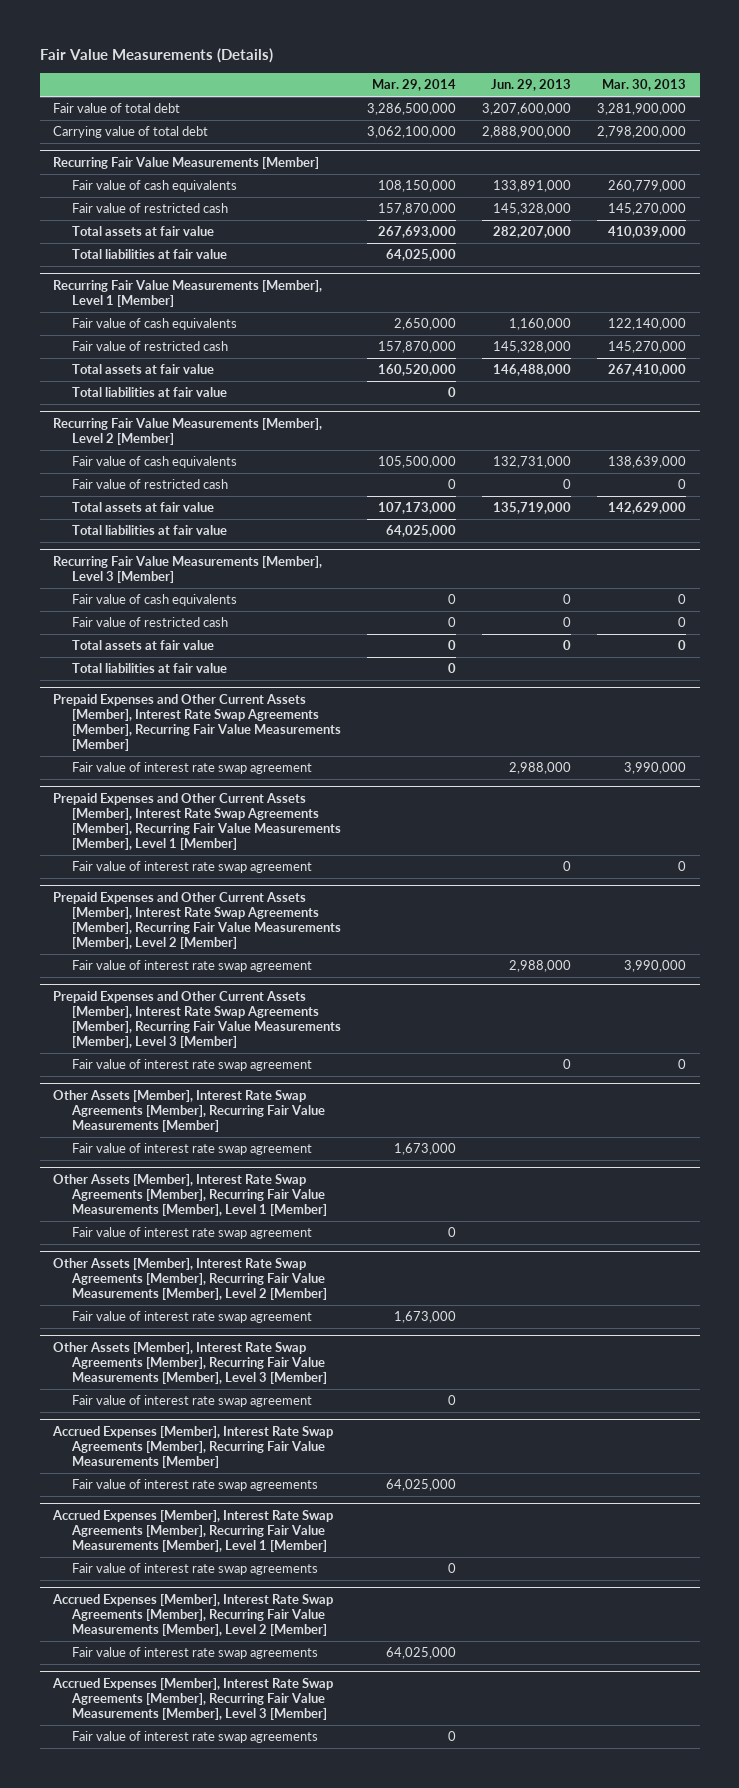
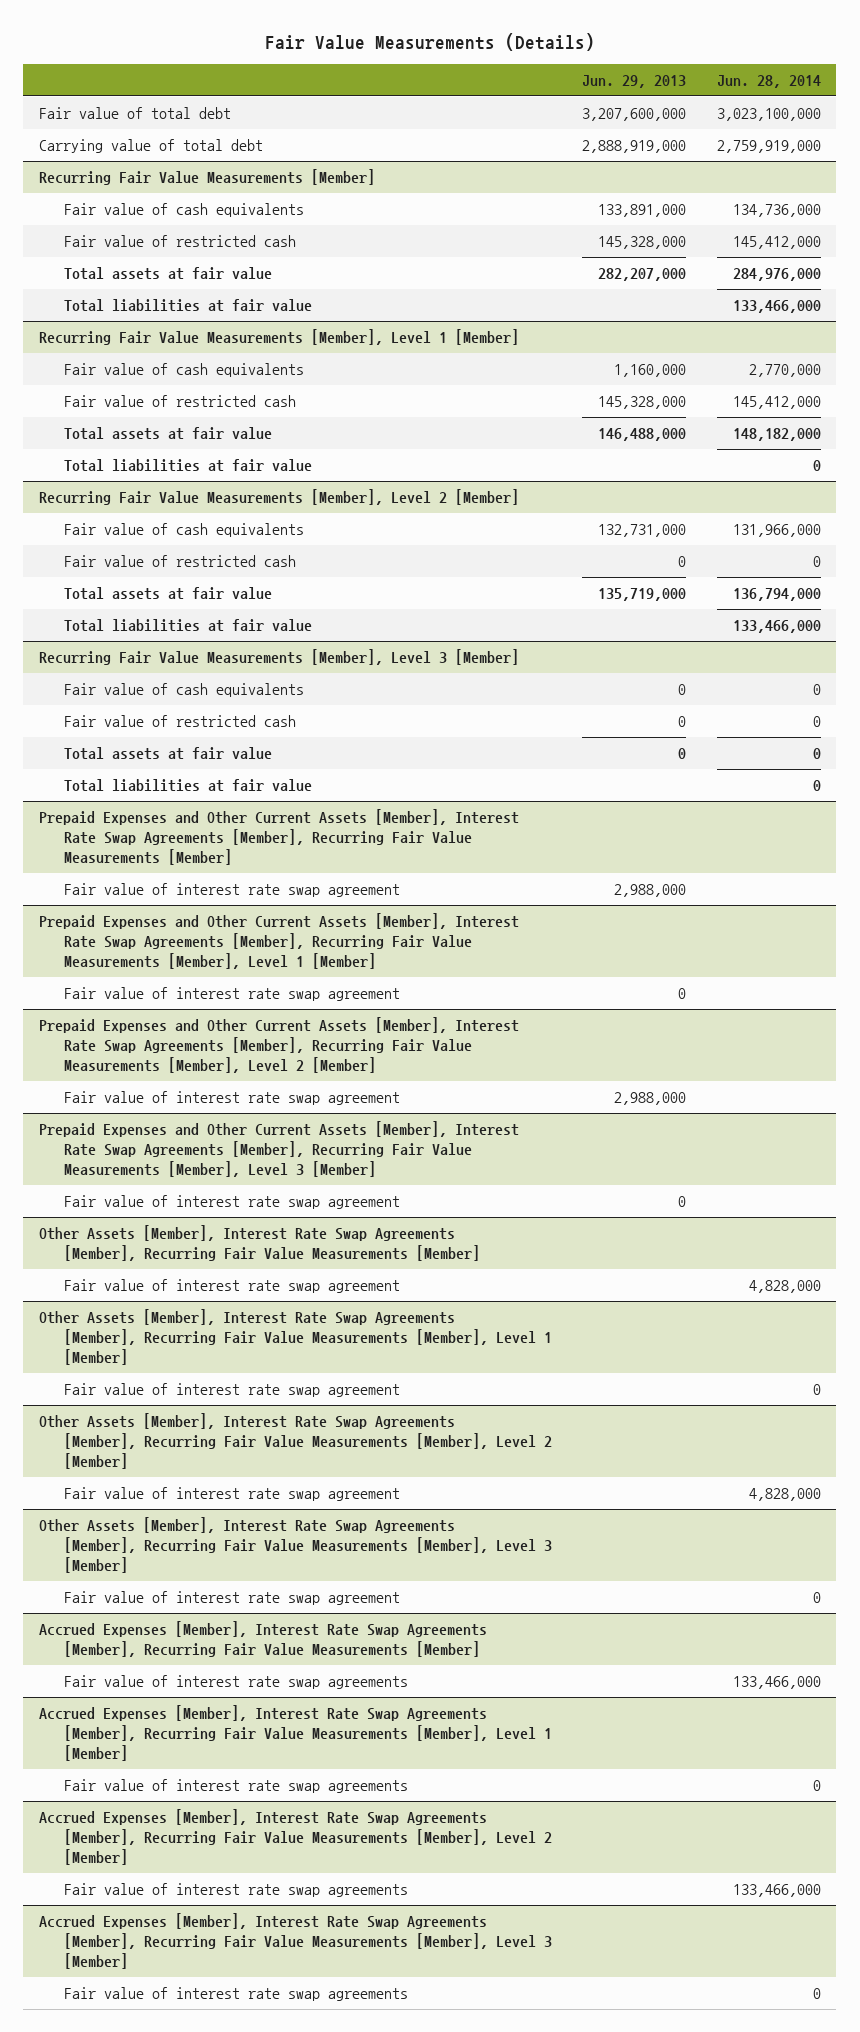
[372,79,457,92] Mar. 29, 2014 -> none
[602,79,687,92] Mar. 30, 2013 -> none
none -> [717,75,822,89] Jun. 28, 2014
[482,126,572,139] 2,888,900,000 -> [582,140,687,154] 2,888,919,000

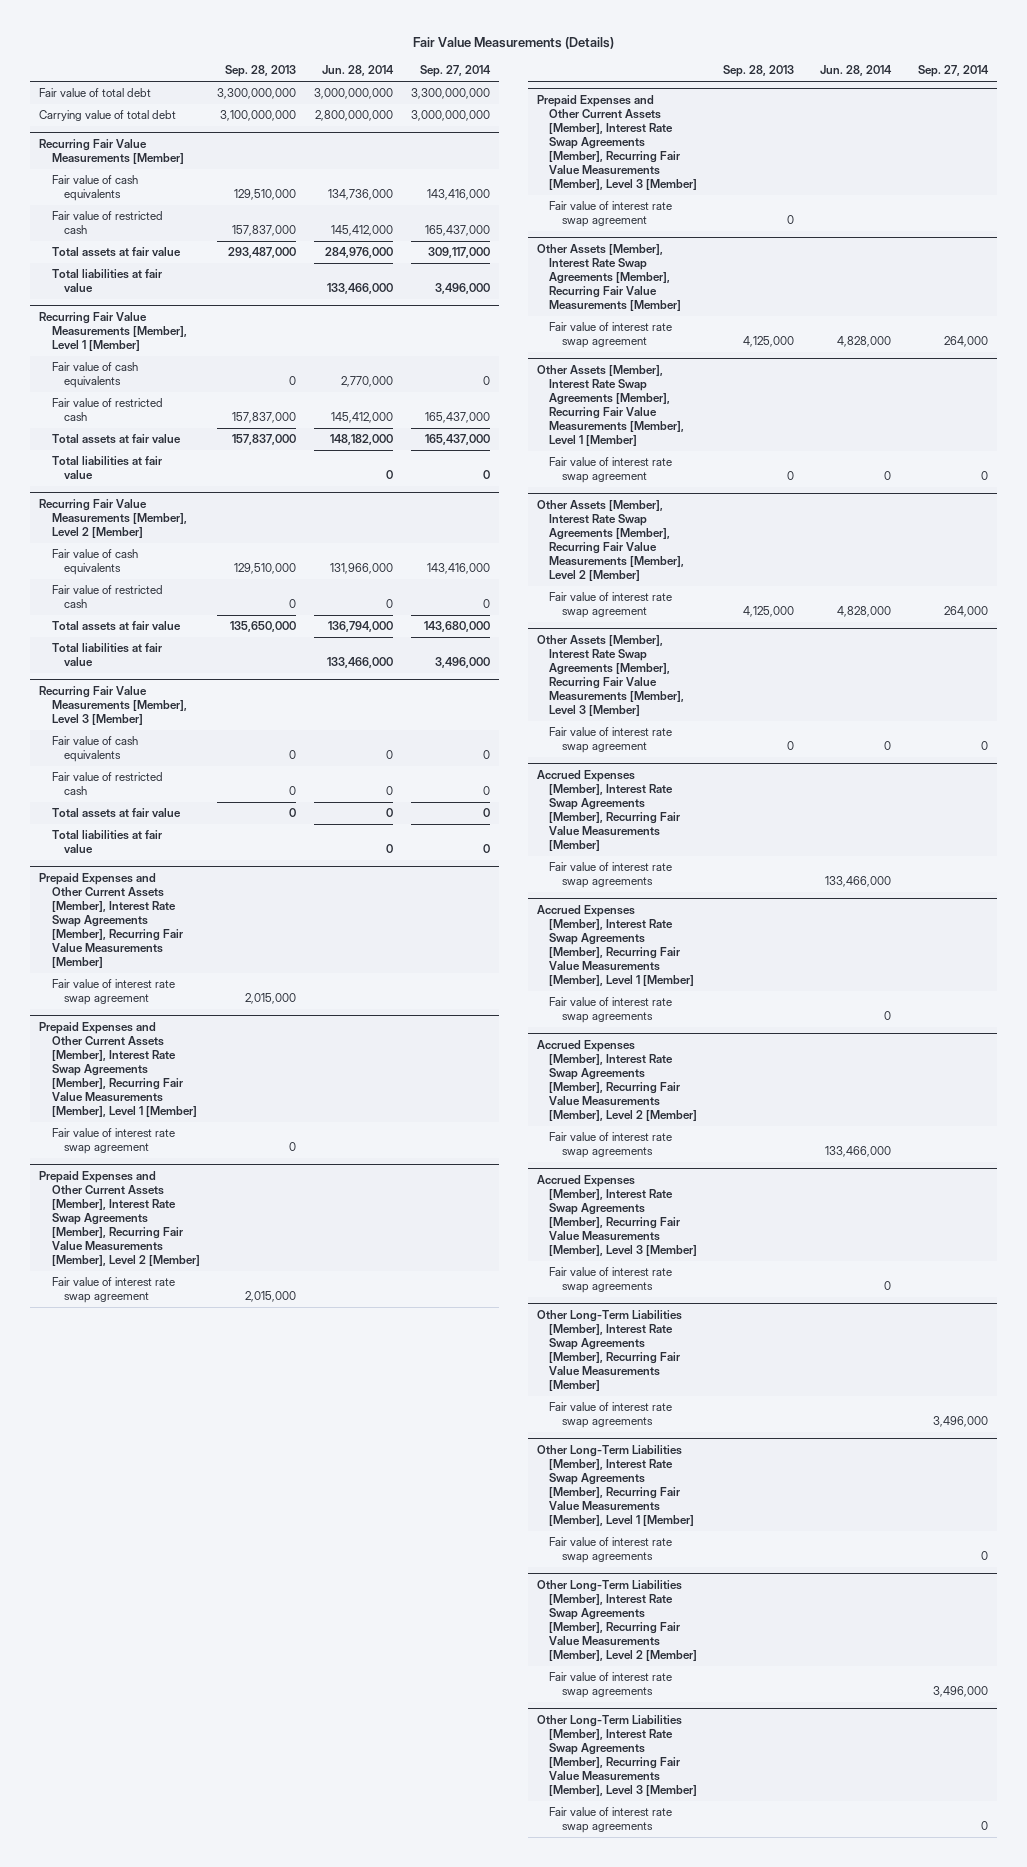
[582,75,687,89] Jun. 29, 2013 -> none
none -> [225,65,297,78] Sep. 28, 2013
none -> [420,65,492,78] Sep. 27, 2014
[717,108,822,122] 3,023,100,000 -> [314,88,394,100] 3,000,000,000
[717,140,822,154] 2,759,919,000 -> [315,110,394,122] 2,800,000,000
none -> [536,1310,682,1391] Other Long-Term Liabilities [Member], Interest Rate Swap Agreements [Member], Recurring Fair Value Measurements [Member]
none -> [549,1402,673,1429] Fair value of interest rate swap agreements
none -> [536,1445,695,1526] Other Long-Term Liabilities [Member], Interest Rate Swap Agreements [Member], Recurring Fair Value Measurements [Member], Level 1 [Member]
none -> [549,1537,673,1564] Fair value of interest rate swap agreements
none -> [536,1580,698,1661] Other Long-Term Liabilities [Member], Interest Rate Swap Agreements [Member], Recurring Fair Value Measurements [Member], Level 2 [Member]
none -> [549,1672,673,1699] Fair value of interest rate swap agreements
none -> [536,1715,698,1796] Other Long-Term Liabilities [Member], Interest Rate Swap Agreements [Member], Recurring Fair Value Measurements [Member], Level 3 [Member]
none -> [549,1807,673,1834] Fair value of interest rate swap agreements

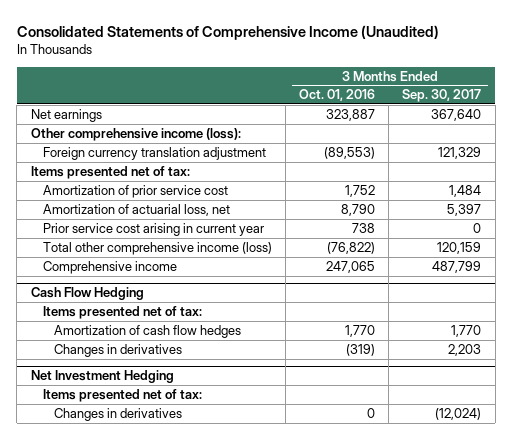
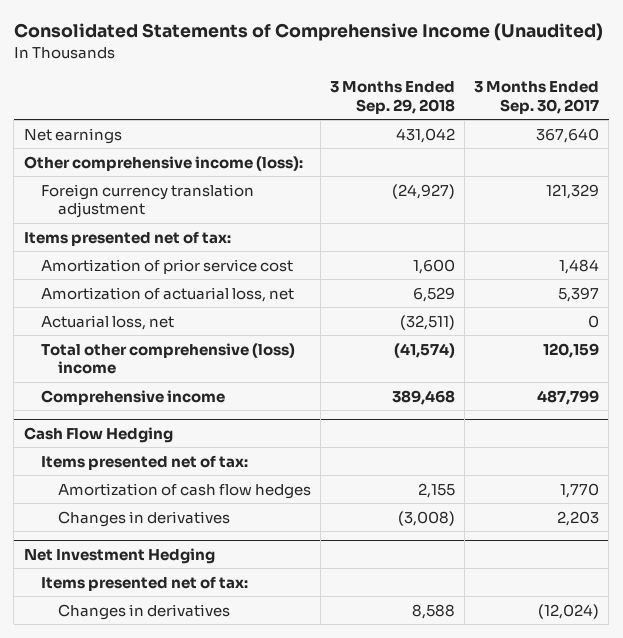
[298,89,375,102] Oct. 01, 2016 -> none
none -> [329,81,455,114] 3 Months Ended Sep. 29, 2018
[42,222,264,236] Prior service cost arising in current year -> none
none -> [40,314,174,330] Actuarial loss, net
[42,241,272,255] Total other comprehensive income (loss) -> [40,342,295,374] Total other comprehensive (loss) income

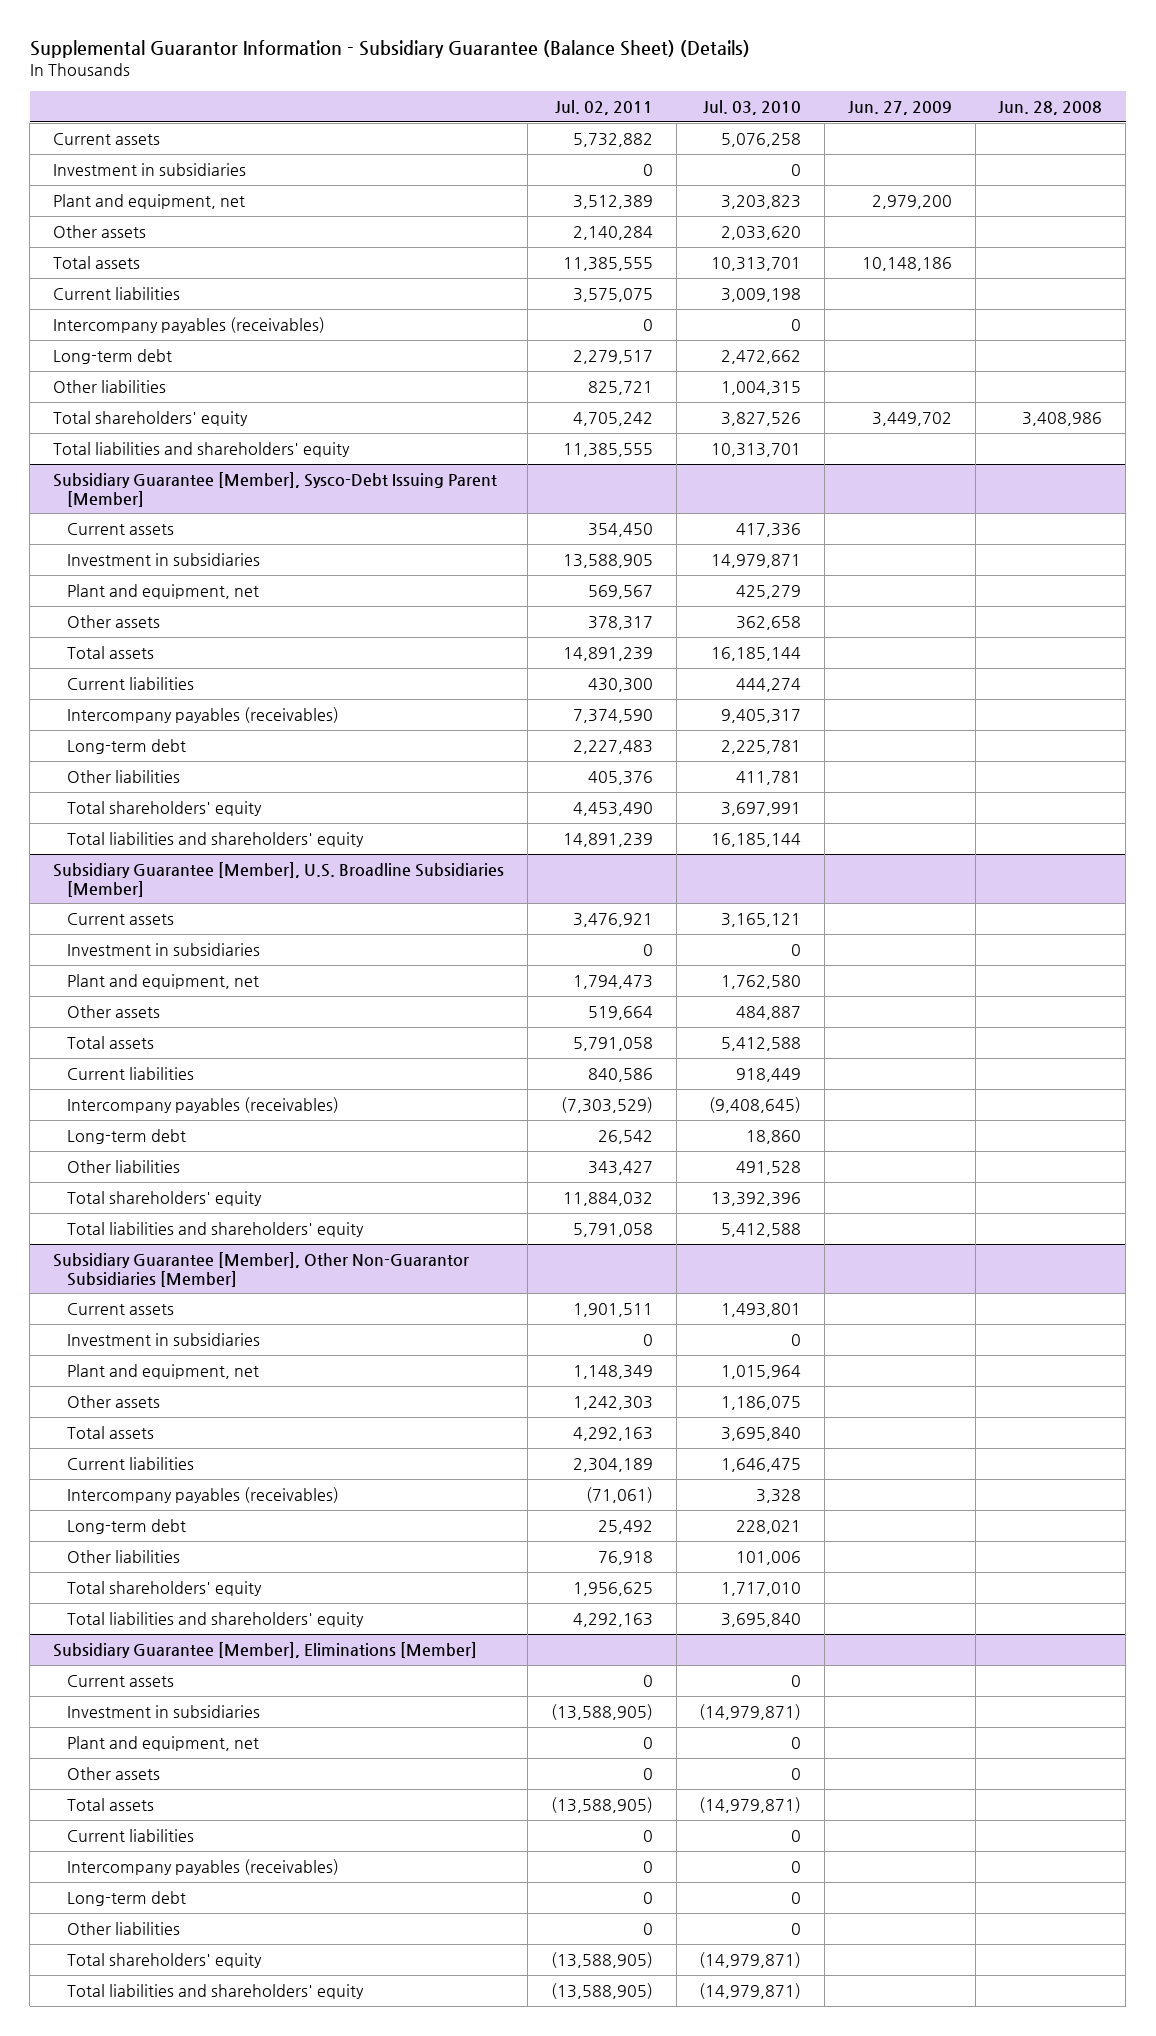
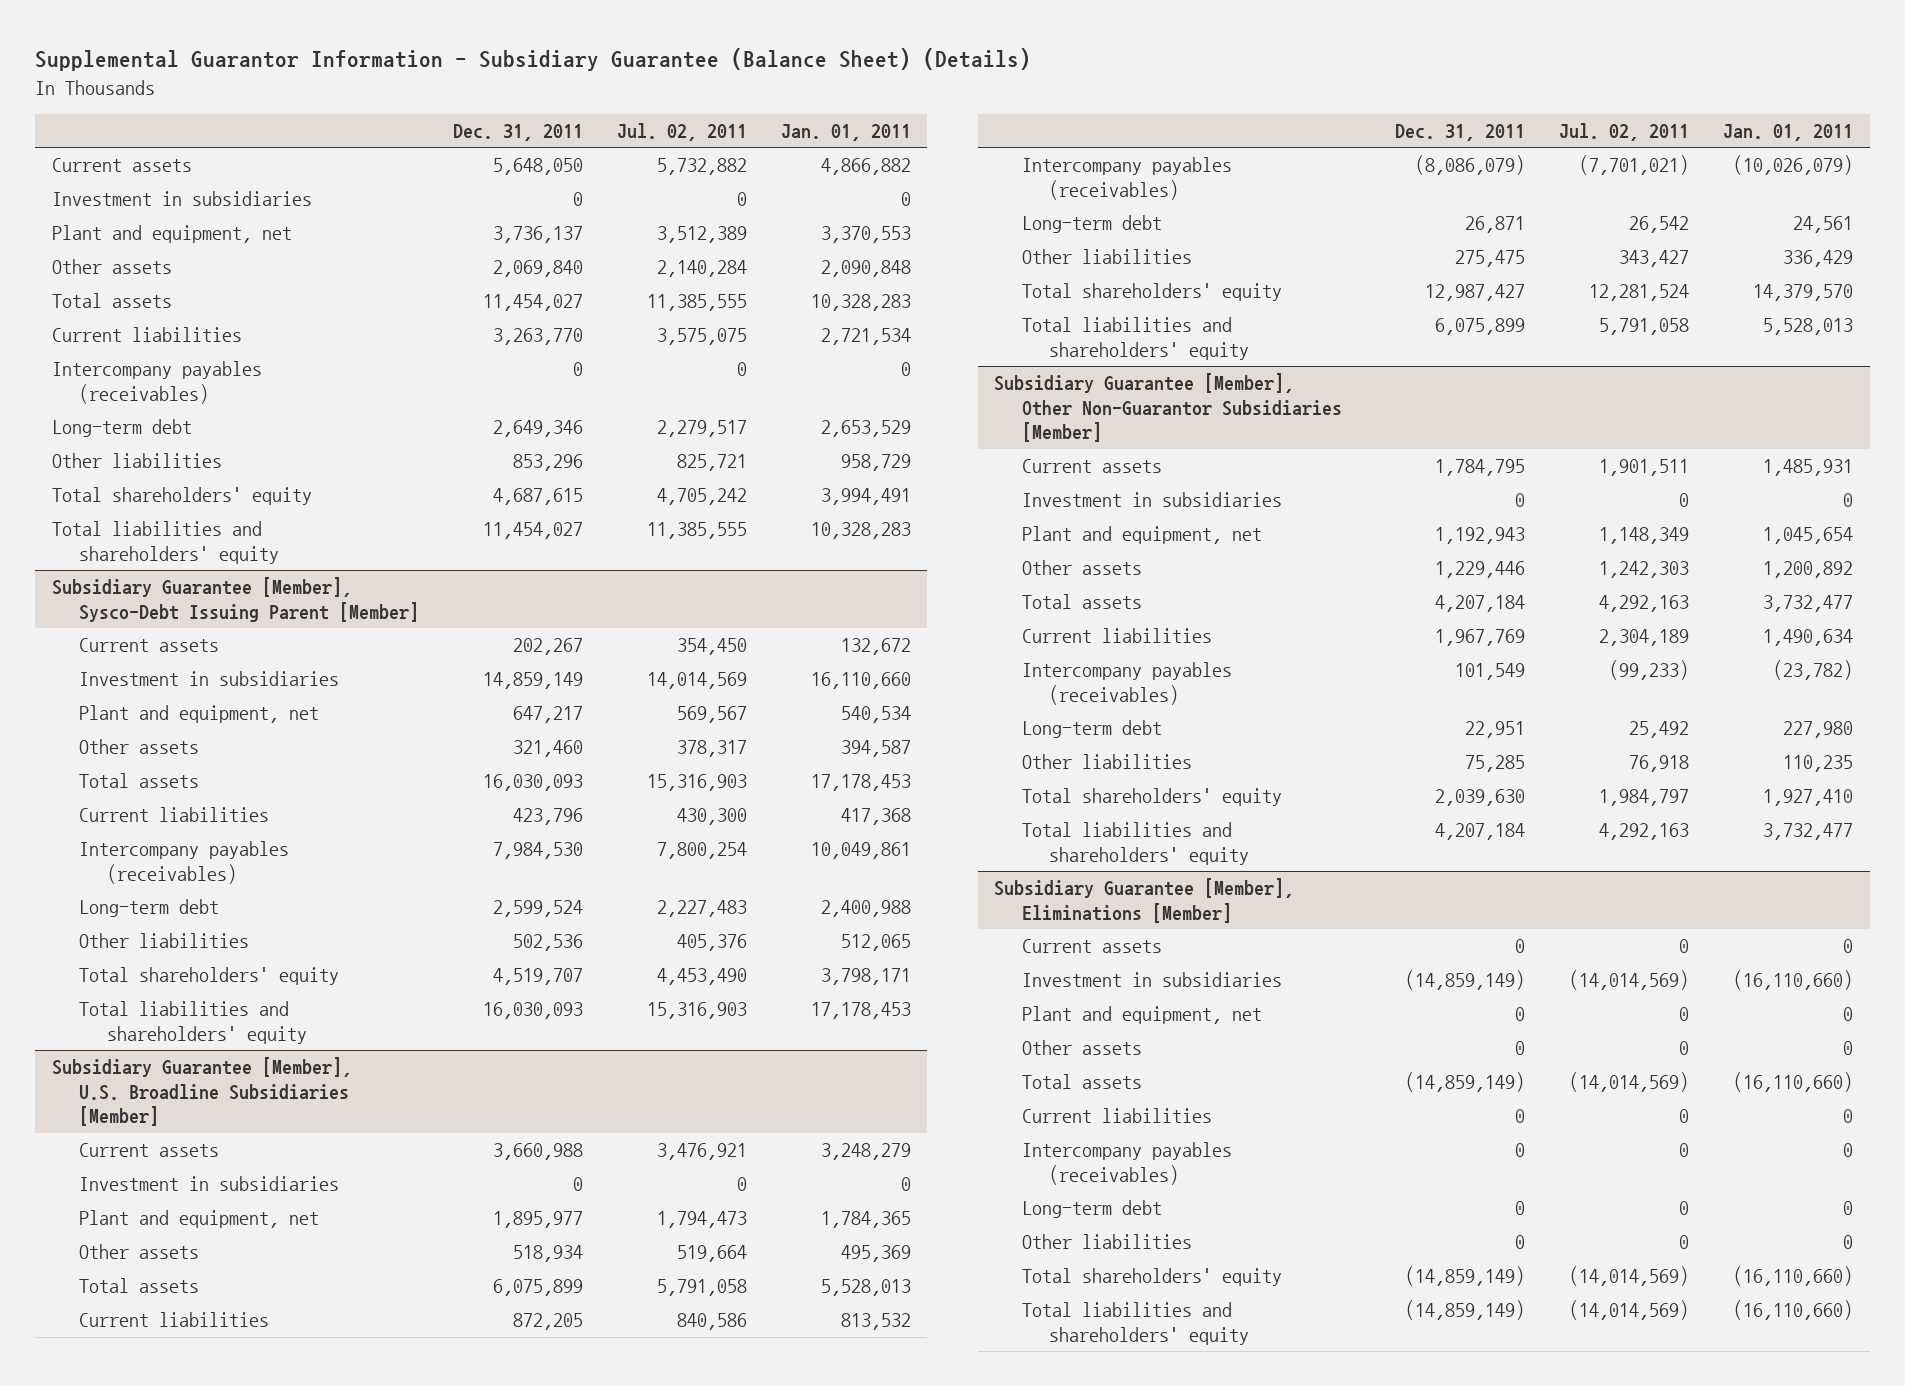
[703,99,802,115] Jul. 03, 2010 -> none
[847,100,952,115] Jun. 27, 2009 -> none
[998,100,1103,115] Jun. 28, 2008 -> none
none -> [453,123,584,141] Dec. 31, 2011
none -> [780,123,911,141] Jan. 01, 2011
[562,553,653,568] 13,588,905 -> [646,672,747,690] 14,014,569
[562,646,653,661] 14,891,239 -> [646,774,747,792] 15,316,903
[572,708,653,723] 7,374,590 -> [656,842,747,860] 7,800,254
[562,832,653,847] 14,891,239 -> [646,1002,747,1020] 15,316,903
[560,1096,653,1113] (7,303,529) -> [1579,155,1690,176] (7,701,021)
[562,1191,653,1206] 11,884,032 -> [1589,284,1690,302] 12,281,524
[585,1486,653,1503] (71,061) -> [1609,660,1690,681] (99,233)
[572,1581,653,1596] 1,956,625 -> [1599,789,1690,807] 1,984,797
[550,1703,653,1720] (13,588,905) -> [1569,970,1690,991] (14,014,569)
[550,1796,653,1813] (13,588,905) -> [1569,1072,1690,1093] (14,014,569)
[550,1951,653,1968] (13,588,905) -> [1569,1266,1690,1287] (14,014,569)
[550,1982,653,1999] (13,588,905) -> [1569,1300,1690,1321] (14,014,569)

